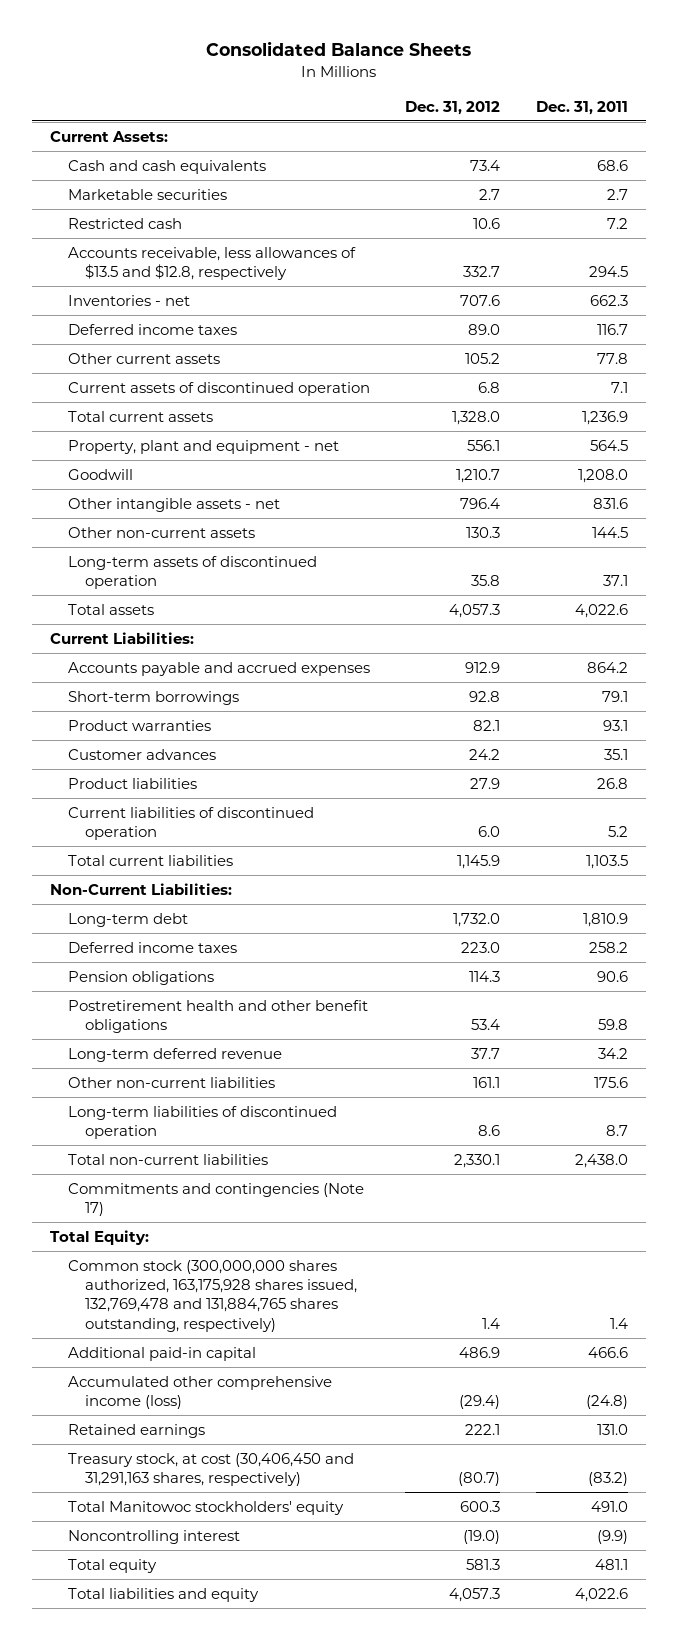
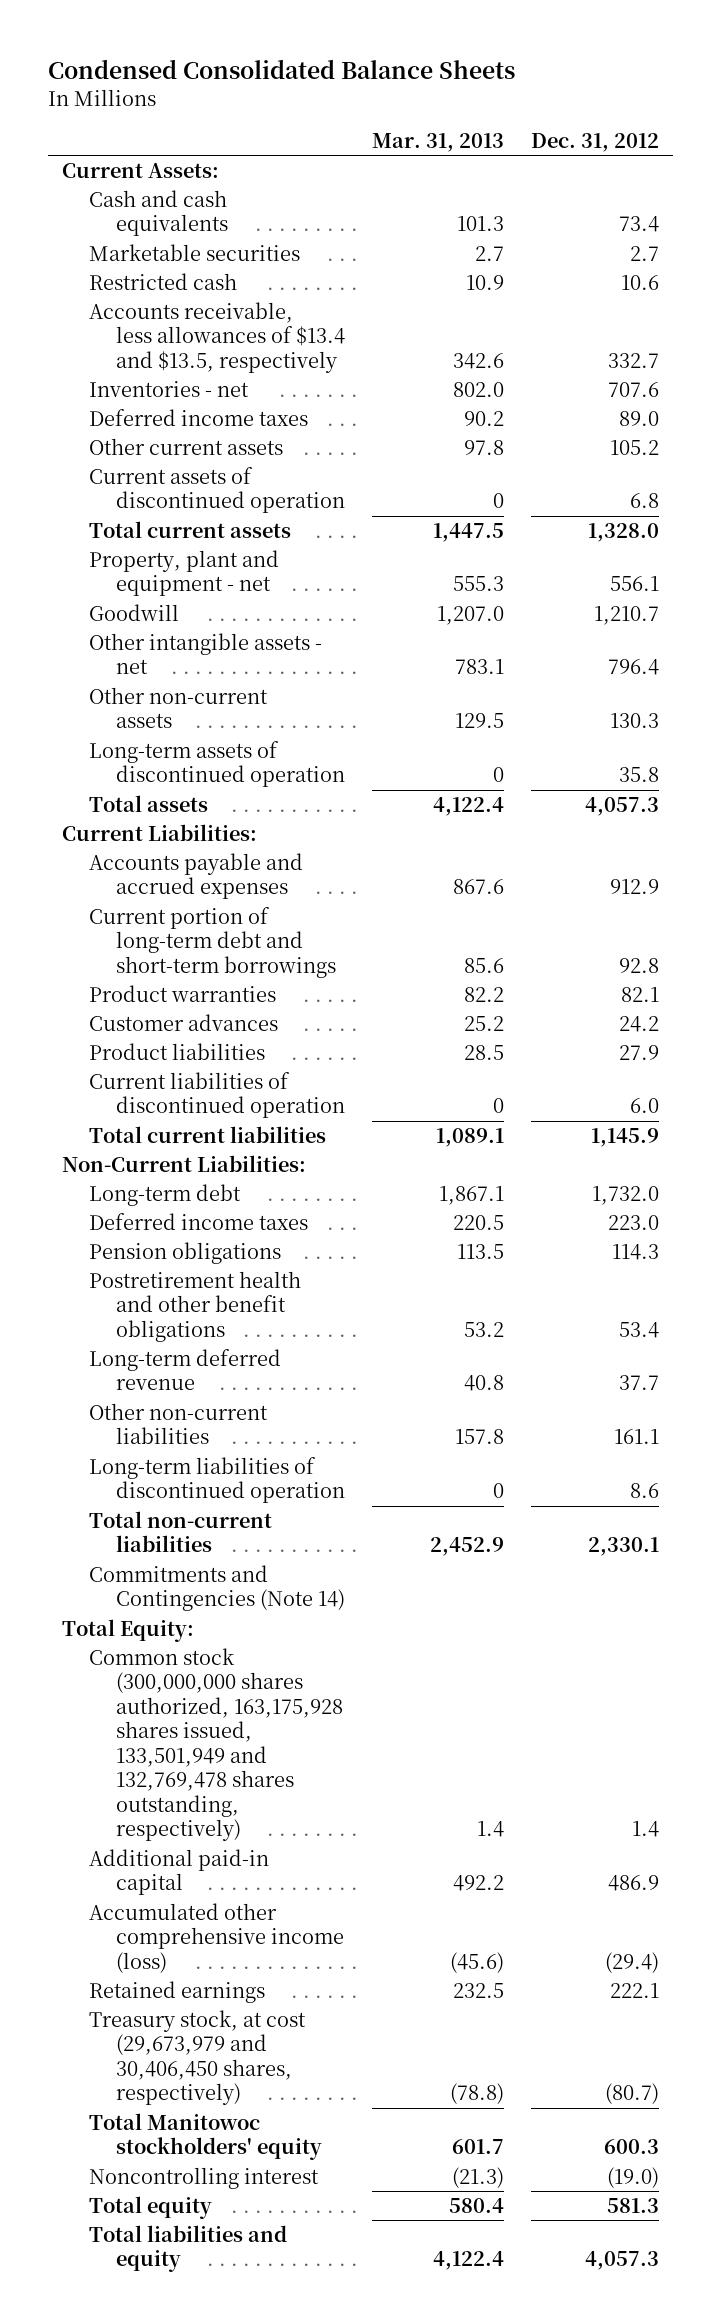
[206,41,472,57] Consolidated Balance Sheets -> [48,58,516,79] Condensed Consolidated Balance Sheets
[535,100,628,115] Dec. 31, 2011 -> none
none -> [371,132,504,152] Mar. 31, 2013
[67,246,356,281] Accounts receivable, less allowances of $13.5 and $12.8, respectively -> [88,302,345,373] Accounts receivable, less allowances of $13.4 and $13.5, respectively
[67,690,239,705] Short-term borrowings -> [88,907,336,978] Current portion of long-term debt and short-term borrowings
[67,1182,364,1217] Commitments and contingencies (Note 17) -> [88,1565,345,1612] Commitments and Contingencies (Note 14)
[67,1259,358,1332] Common stock (300,000,000 shares authorized, 163,175,928 shares issued, 132,769,478 and 131,884,765 shares outstanding, respectively) -> [88,1648,343,1842] Common stock (300,000,000 shares authorized, 163,175,928 shares issued, 133,501,949 and 132,769,478 shares outstanding, respectively)
[67,1452,354,1487] Treasury stock, at cost (30,406,450 and 31,291,163 shares, respectively) -> [88,2010,306,2106] Treasury stock, at cost (29,673,979 and 30,406,450 shares, respectively)

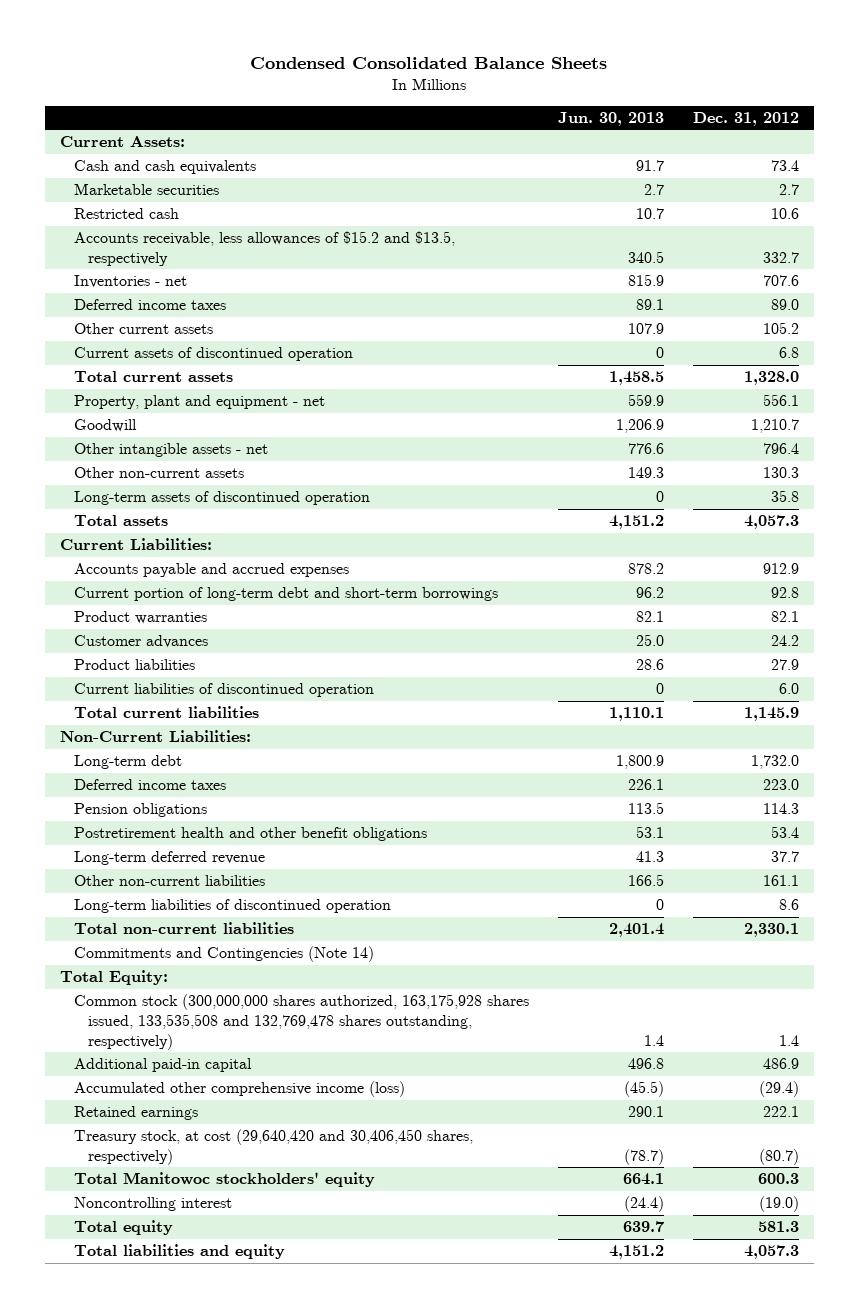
[371,132,504,152] Mar. 31, 2013 -> none
none -> [557,111,664,126] Jun. 30, 2013
[88,302,345,373] Accounts receivable, less allowances of $13.4 and $13.5, respectively -> [73,231,455,266] Accounts receivable, less allowances of $15.2 and $13.5, respectively
[88,1648,343,1842] Common stock (300,000,000 shares authorized, 163,175,928 shares issued, 133,501,949 and 132,769,478 shares outstanding, respectively) -> [73,994,529,1050] Common stock (300,000,000 shares authorized, 163,175,928 shares issued, 133,535,508 and 132,769,478 shares outstanding, respectively)
[88,2010,306,2106] Treasury stock, at cost (29,673,979 and 30,406,450 shares, respectively) -> [73,1129,473,1165] Treasury stock, at cost (29,640,420 and 30,406,450 shares, respectively)

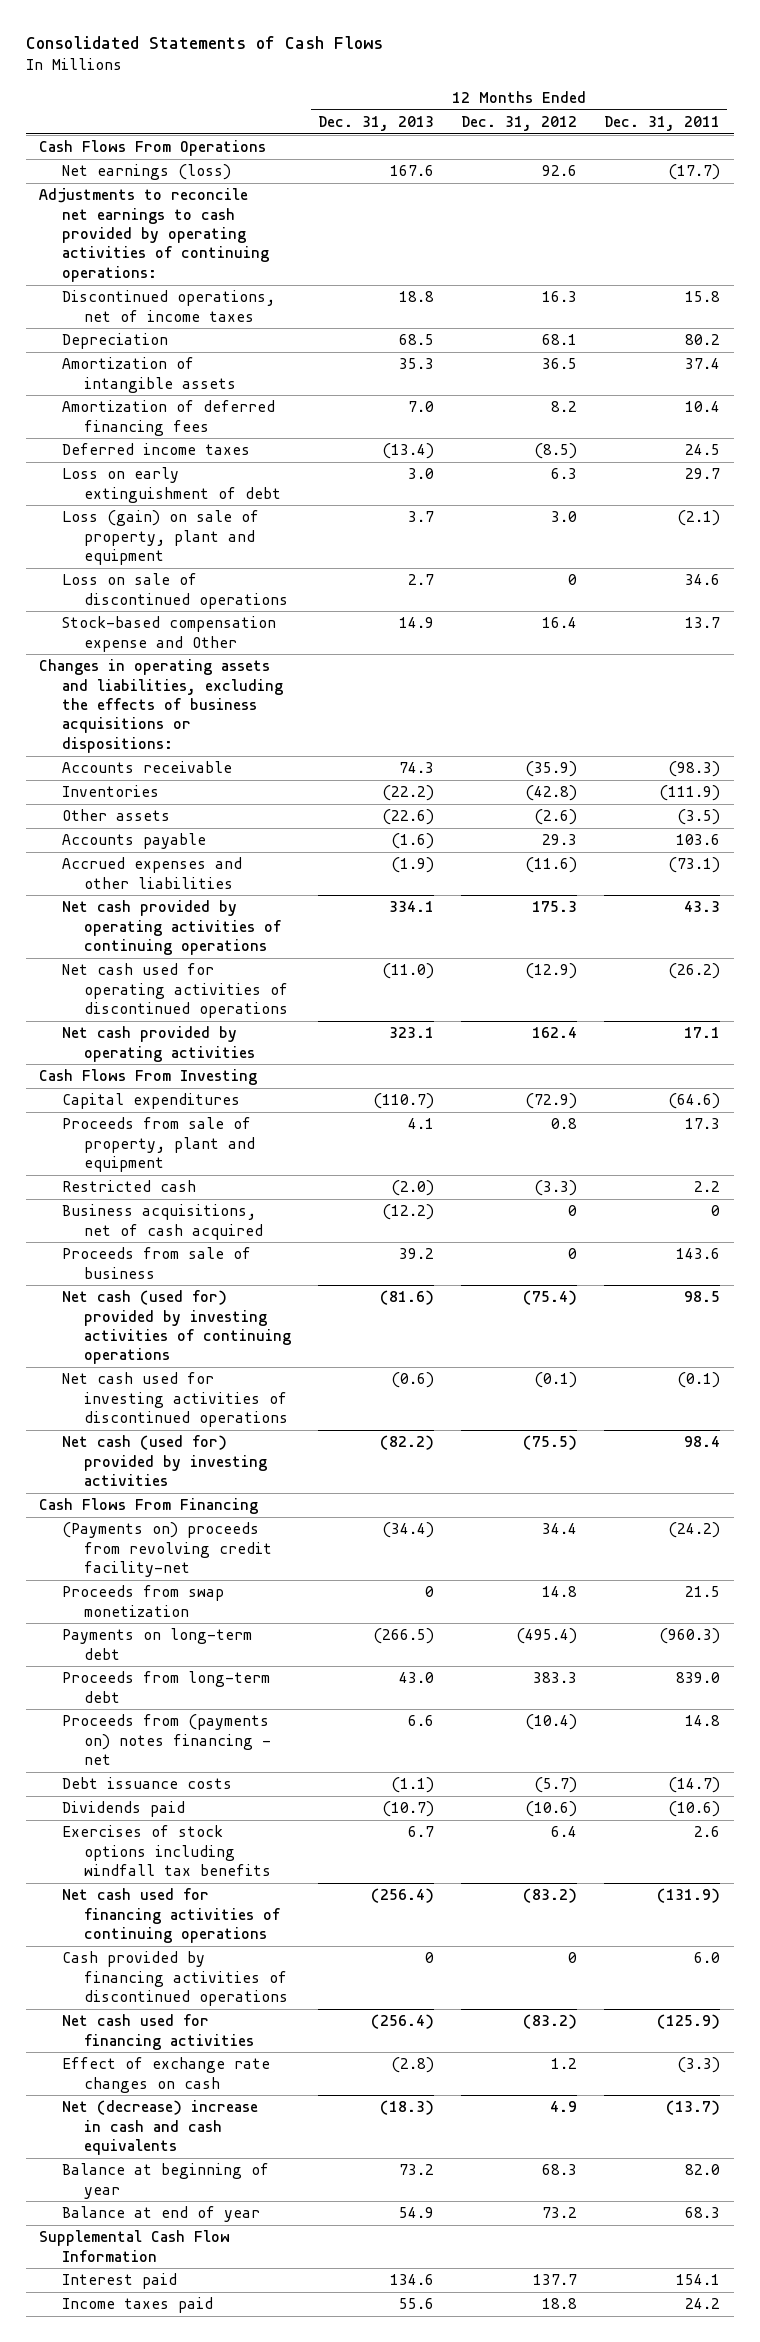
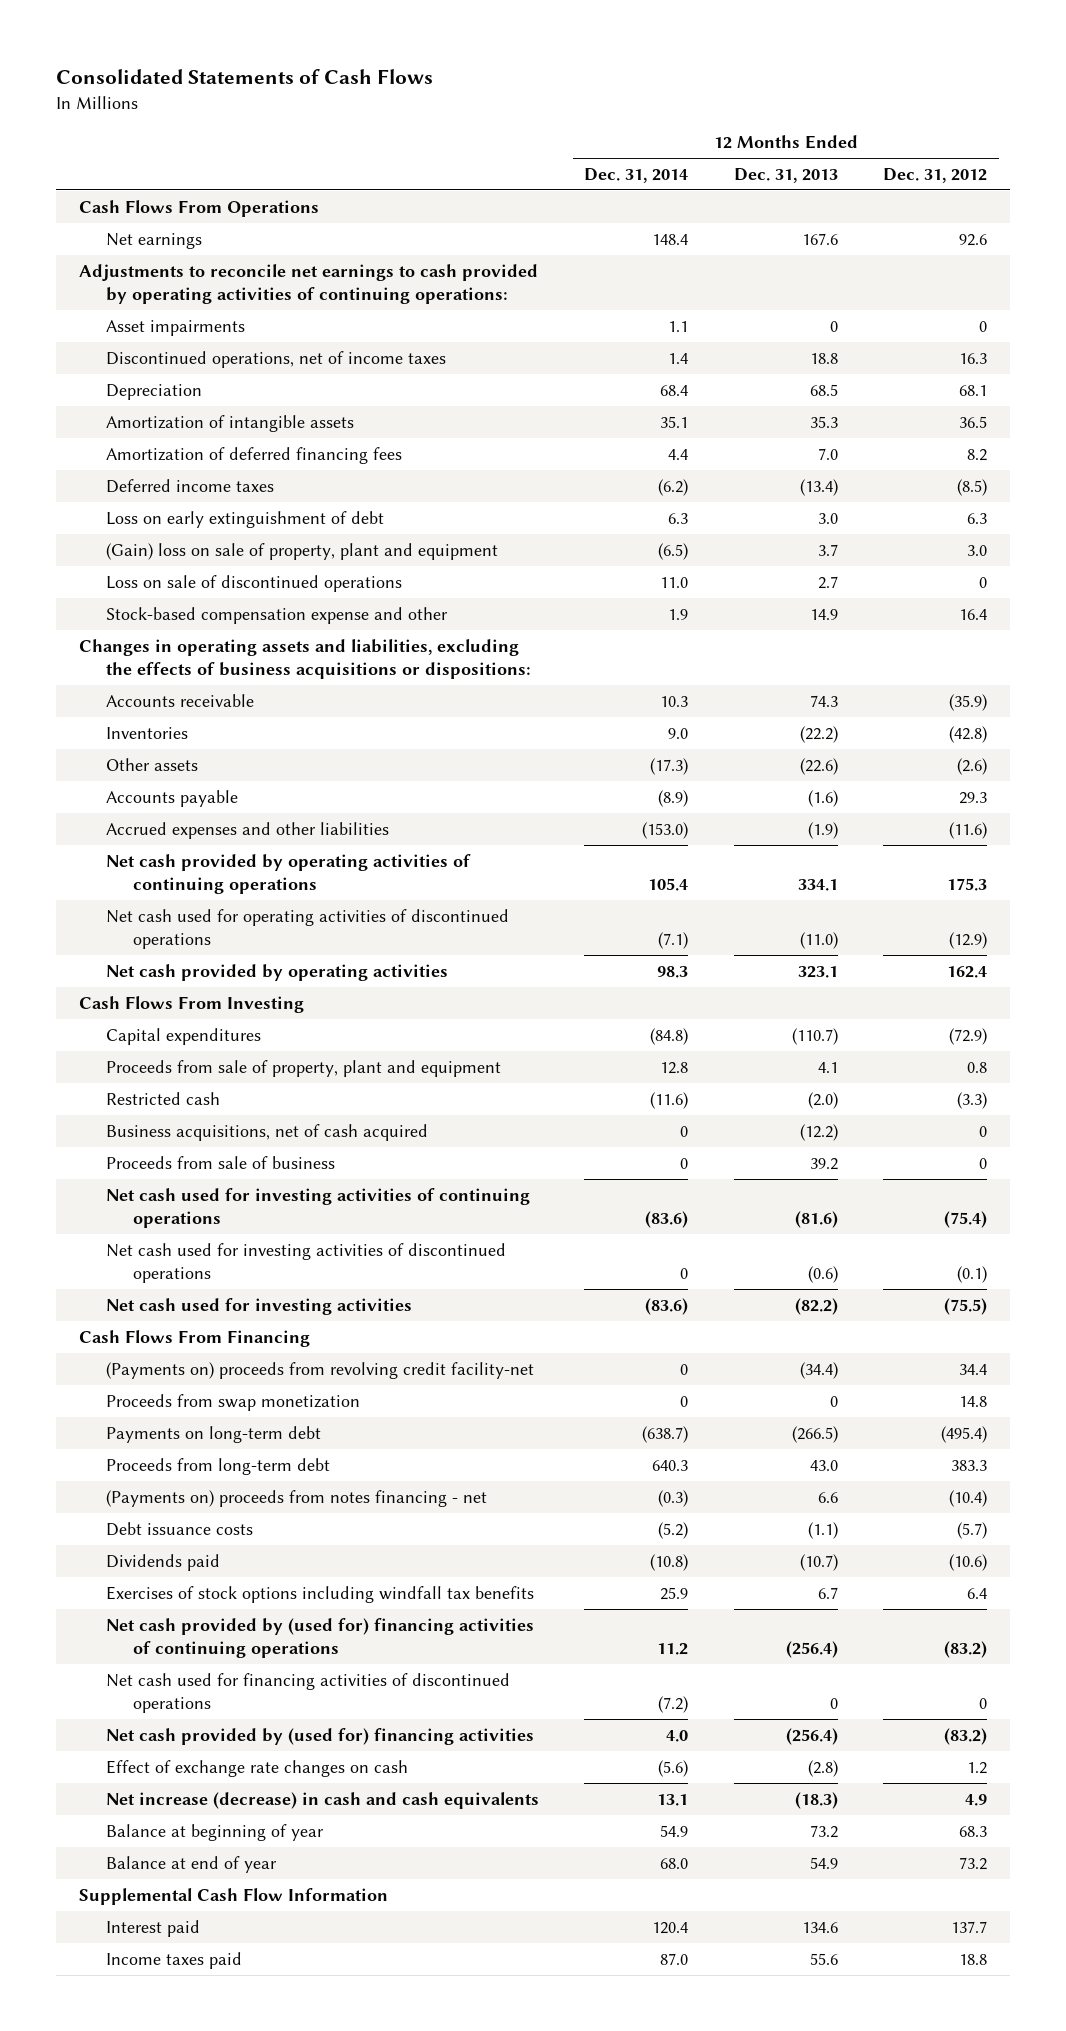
[604,115,721,131] Dec. 31, 2011 -> none
none -> [584,168,689,184] Dec. 31, 2014
[61,164,231,181] Net earnings (loss) -> [105,232,202,249] Net earnings
none -> [105,319,245,336] Asset impairments
[61,510,259,566] Loss (gain) on sale of property, plant and equipment -> [105,542,498,560] (Gain) loss on sale of property, plant and equipment
[61,616,276,652] Stock-based compensation expense and Other -> [105,606,448,624] Stock-based compensation expense and other
[61,1290,291,1365] Net cash (used for) provided by investing activities of continuing operations -> [105,1187,530,1229] Net cash used for investing activities of continuing operations
[61,1435,267,1487] Net cash (used for) provided by investing activities -> [105,1297,412,1315] Net cash used for investing activities
[61,1714,271,1766] Proceeds from (payments on) notes financing - net -> [105,1489,487,1507] (Payments on) proceeds from notes financing - net
[61,1888,280,1944] Net cash used for financing activities of continuing operations -> [105,1617,534,1659] Net cash provided by (used for) financing activities of continuing operations
[61,1951,288,2007] Cash provided by financing activities of discontinued operations -> [105,1672,510,1714] Net cash used for financing activities of discontinued operations
[61,2014,254,2050] Net cash used for financing activities -> [105,1727,534,1745] Net cash provided by (used for) financing activities
[61,2100,258,2156] Net (decrease) increase in cash and cash equivalents -> [105,1791,539,1809] Net increase (decrease) in cash and cash equivalents

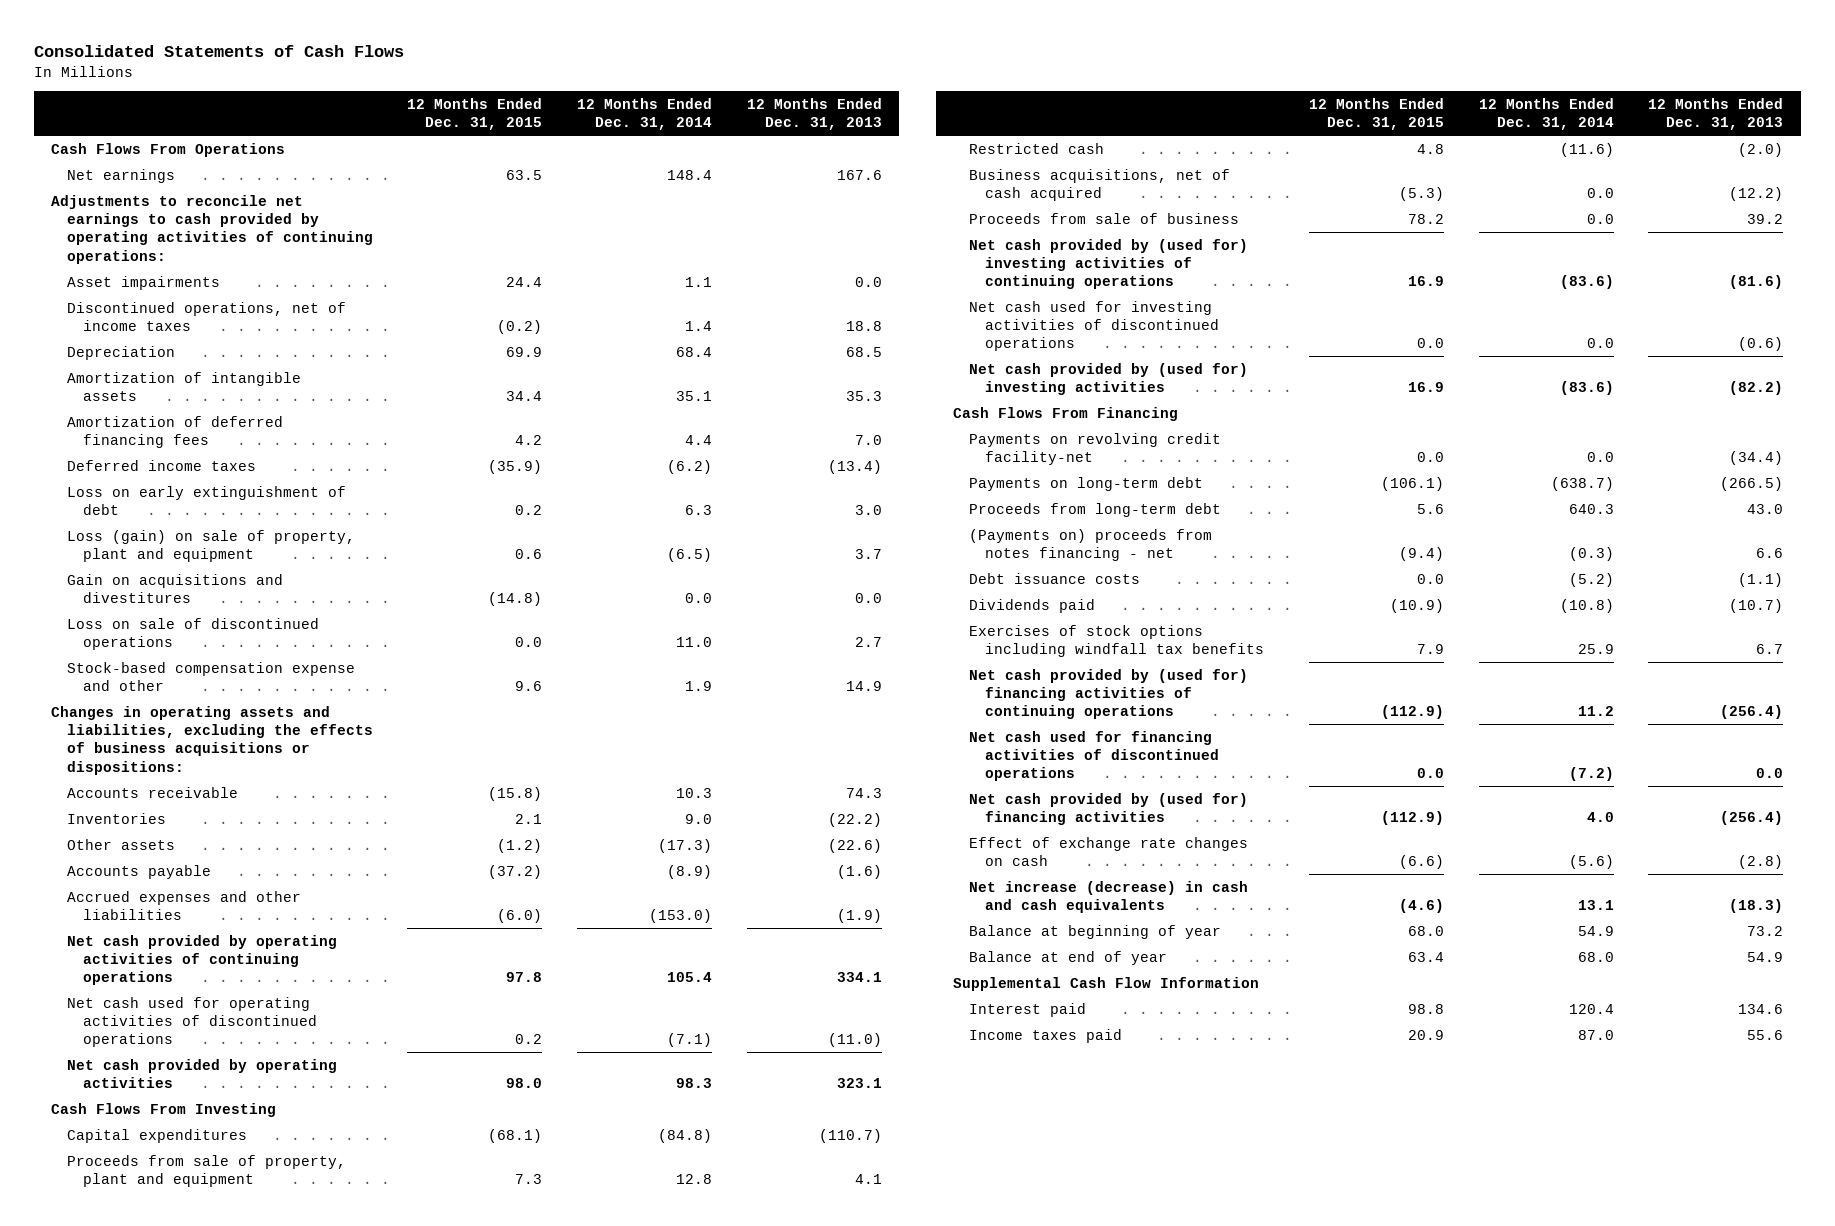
[883,168,988,184] Dec. 31, 2012 -> none
none -> [407,98,543,131] 12 Months Ended Dec. 31, 2015
[829,320,838,332] 0 -> [854,276,882,287] 0.0
[105,542,498,560] (Gain) loss on sale of property, plant and equipment -> [66,529,355,563] Loss (gain) on sale of property, plant and equipment
none -> [66,573,283,604] Gain on acquisitions and divestitures
[680,1125,689,1137] 0 -> [1586,188,1614,199] 0.0
[680,1157,689,1169] 0 -> [1586,213,1614,224] 0.0
[105,1187,530,1229] Net cash used for investing activities of continuing operations -> [968,238,1248,290] Net cash provided by (used for) investing activities of continuing operations
[680,1268,689,1280] 0 -> [1586,338,1614,349] 0.0
[105,1297,412,1315] Net cash used for investing activities -> [968,362,1248,396] Net cash provided by (used for) investing activities
[105,1393,360,1411] Proceeds from swap monetization -> none
[105,1361,534,1379] (Payments on) proceeds from revolving credit facility-net -> [968,432,1221,466] Payments on revolving credit facility-net
[680,1363,689,1375] 0 -> [1586,452,1614,463] 0.0
[829,1698,838,1710] 0 -> [1756,768,1784,779] 0.0

